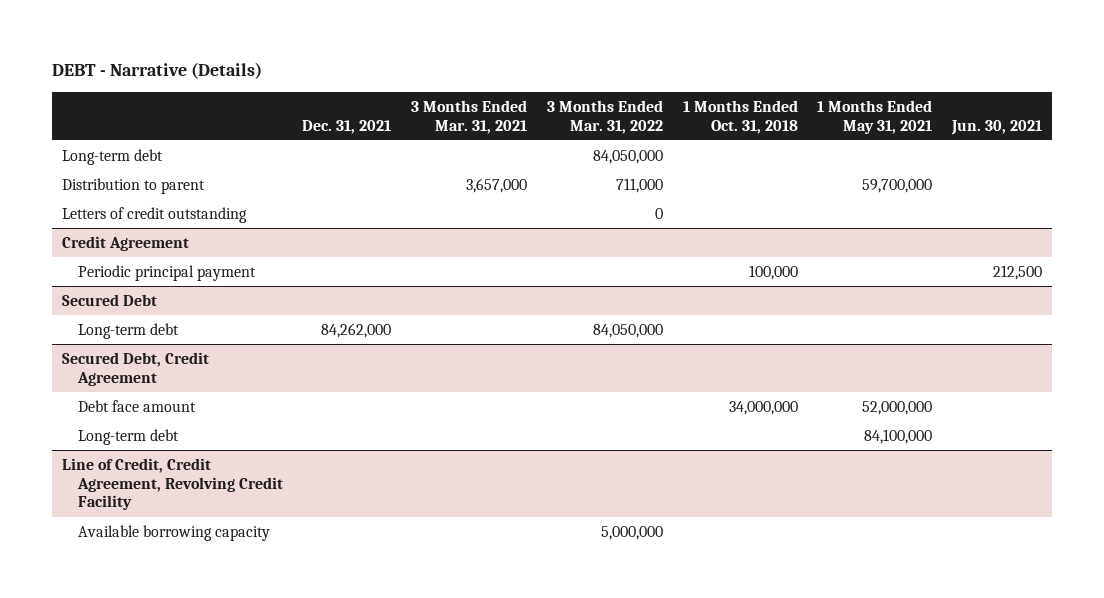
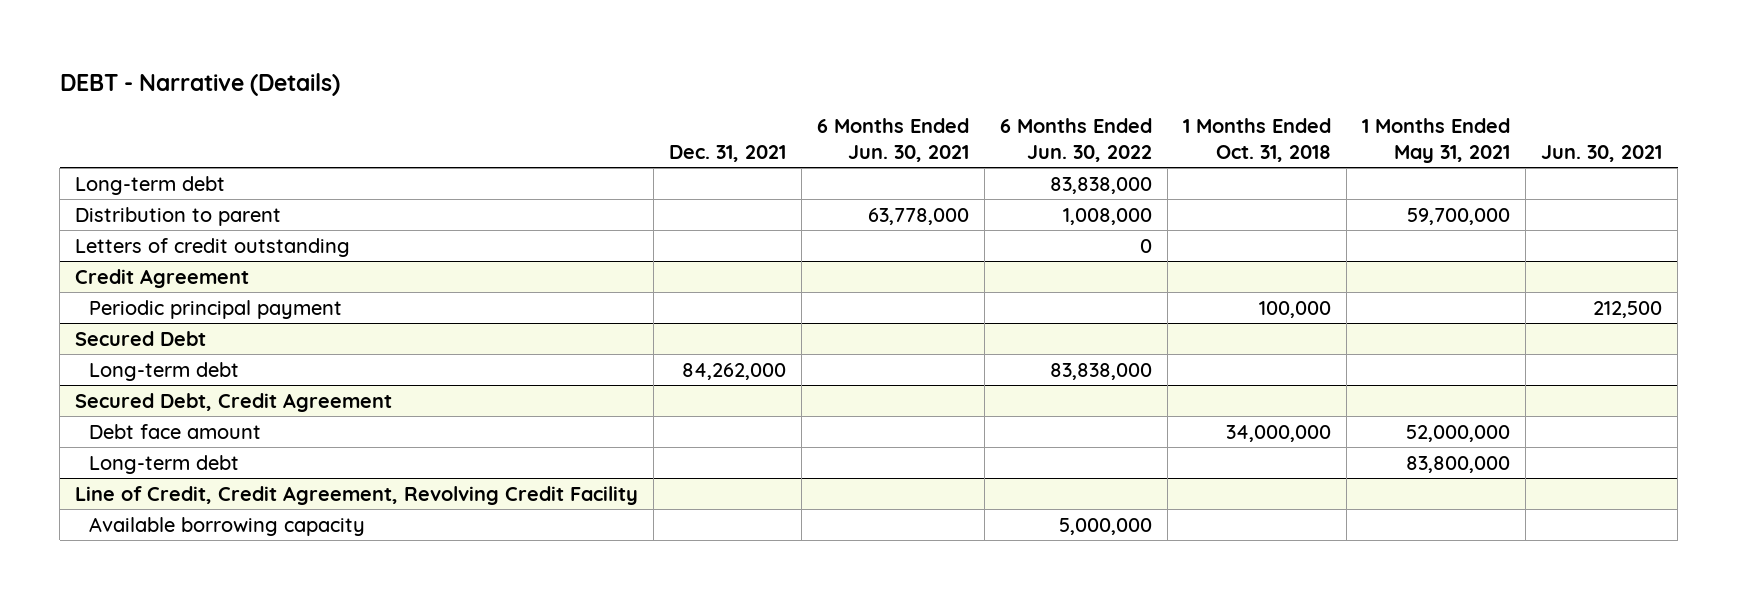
[411,99,528,134] 3 Months Ended Mar. 31, 2021 -> none
[546,99,663,134] 3 Months Ended Mar. 31, 2022 -> none
none -> [817,118,970,162] 6 Months Ended Jun. 30, 2021
none -> [1000,118,1153,162] 6 Months Ended Jun. 30, 2022
[864,428,933,444] 84,100,000 -> [1406,455,1511,473] 83,800,000

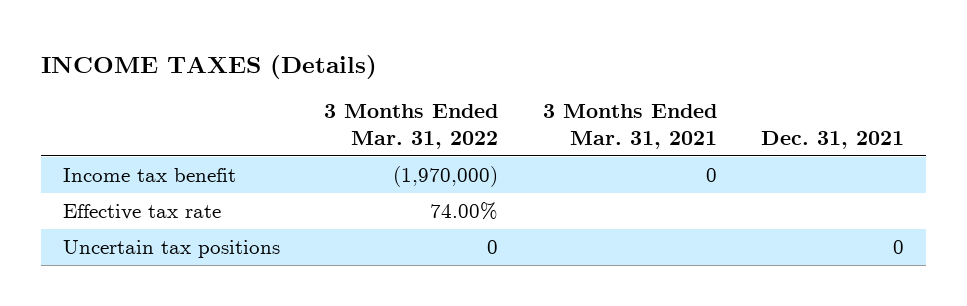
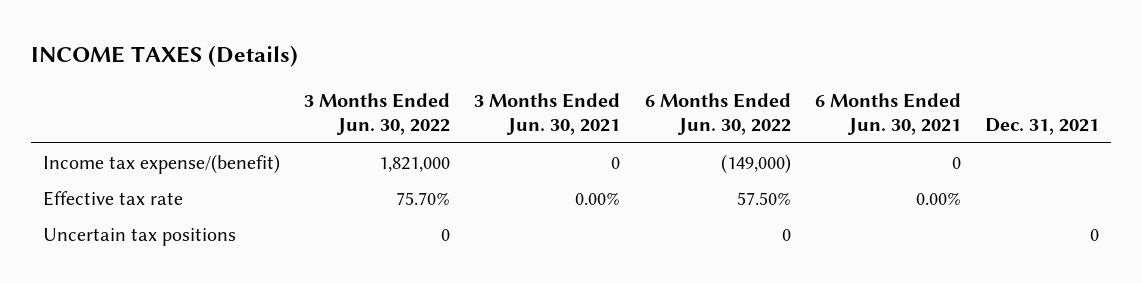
[324,104,499,149] 3 Months Ended Mar. 31, 2022 -> none
[542,104,717,149] 3 Months Ended Mar. 31, 2021 -> none
none -> [304,92,451,135] 3 Months Ended Jun. 30, 2022
none -> [474,92,621,135] 3 Months Ended Jun. 30, 2021
none -> [644,92,791,135] 6 Months Ended Jun. 30, 2022
none -> [814,92,961,135] 6 Months Ended Jun. 30, 2021
[62,168,236,183] Income tax benefit -> [42,153,280,174] Income tax expense/(benefit)

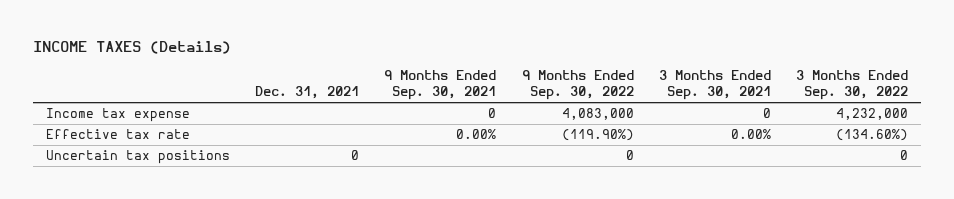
[304,92,451,135] 3 Months Ended Jun. 30, 2022 -> none
[474,92,621,135] 3 Months Ended Jun. 30, 2021 -> none
[644,92,791,135] 6 Months Ended Jun. 30, 2022 -> none
[814,92,961,135] 6 Months Ended Jun. 30, 2021 -> none
none -> [384,70,497,101] 9 Months Ended Sep. 30, 2021
none -> [521,70,634,101] 9 Months Ended Sep. 30, 2022
none -> [658,70,771,101] 3 Months Ended Sep. 30, 2021
none -> [796,70,909,101] 3 Months Ended Sep. 30, 2022
[42,153,280,174] Income tax expense/(benefit) -> [45,108,190,123] Income tax expense

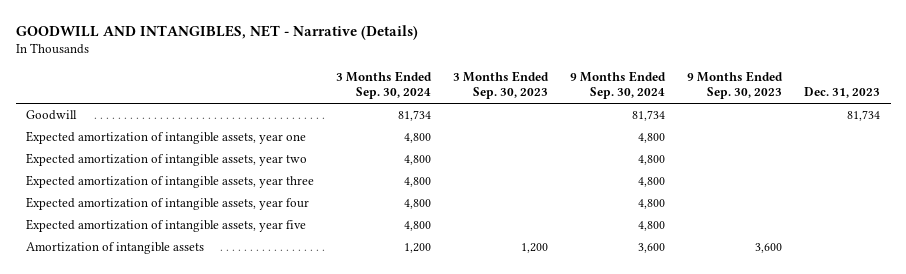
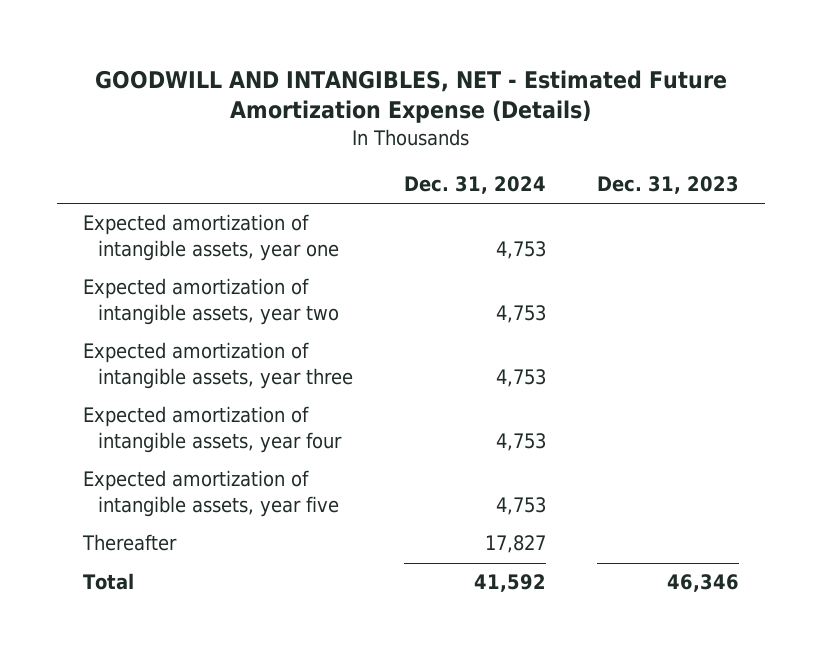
[15,24,418,40] GOODWILL AND INTANGIBLES, NET - Narrative (Details) -> [95,69,728,124] GOODWILL AND INTANGIBLES, NET - Estimated Future Amortization Expense (Details)
[336,71,433,100] 3 Months Ended Sep. 30, 2024 -> none
[453,71,550,100] 3 Months Ended Sep. 30, 2023 -> none
[569,71,666,100] 9 Months Ended Sep. 30, 2024 -> none
[686,71,783,100] 9 Months Ended Sep. 30, 2023 -> none
none -> [404,176,547,195] Dec. 31, 2024
[26,110,78,121] Goodwill -> none
[26,242,205,255] Amortization of intangible assets -> none
none -> [81,534,177,552] Thereafter
none -> [82,573,134,591] Total

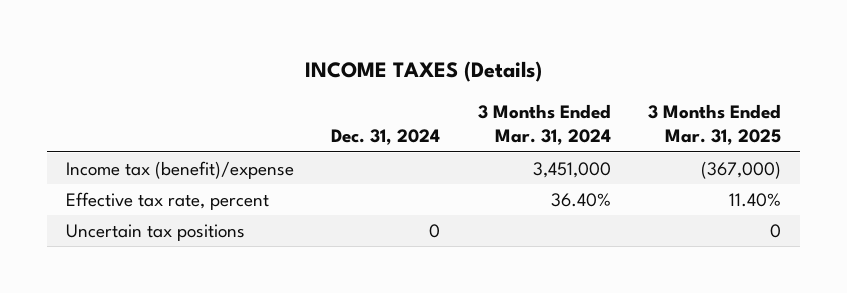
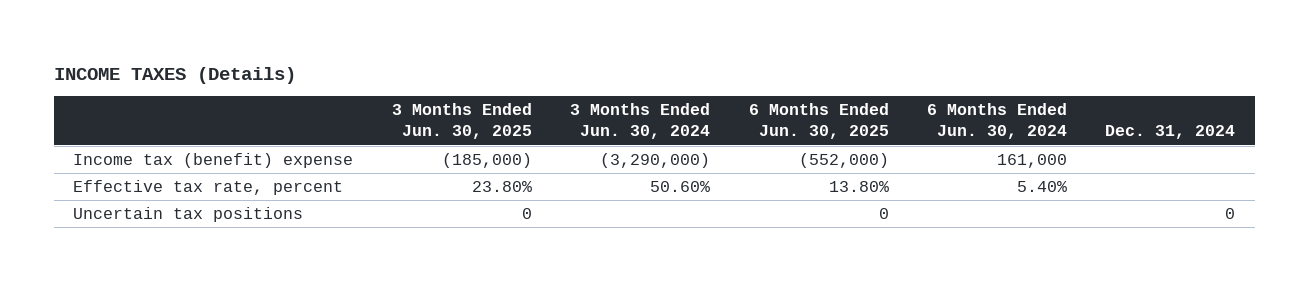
[477,104,611,146] 3 Months Ended Mar. 31, 2024 -> none
[648,104,782,146] 3 Months Ended Mar. 31, 2025 -> none
none -> [391,103,532,140] 3 Months Ended Jun. 30, 2025
none -> [570,103,711,140] 3 Months Ended Jun. 30, 2024
none -> [748,103,889,140] 6 Months Ended Jun. 30, 2025
none -> [927,103,1068,140] 6 Months Ended Jun. 30, 2024
[65,161,294,180] Income tax (benefit)/expense -> [73,153,354,169] Income tax (benefit) expense

